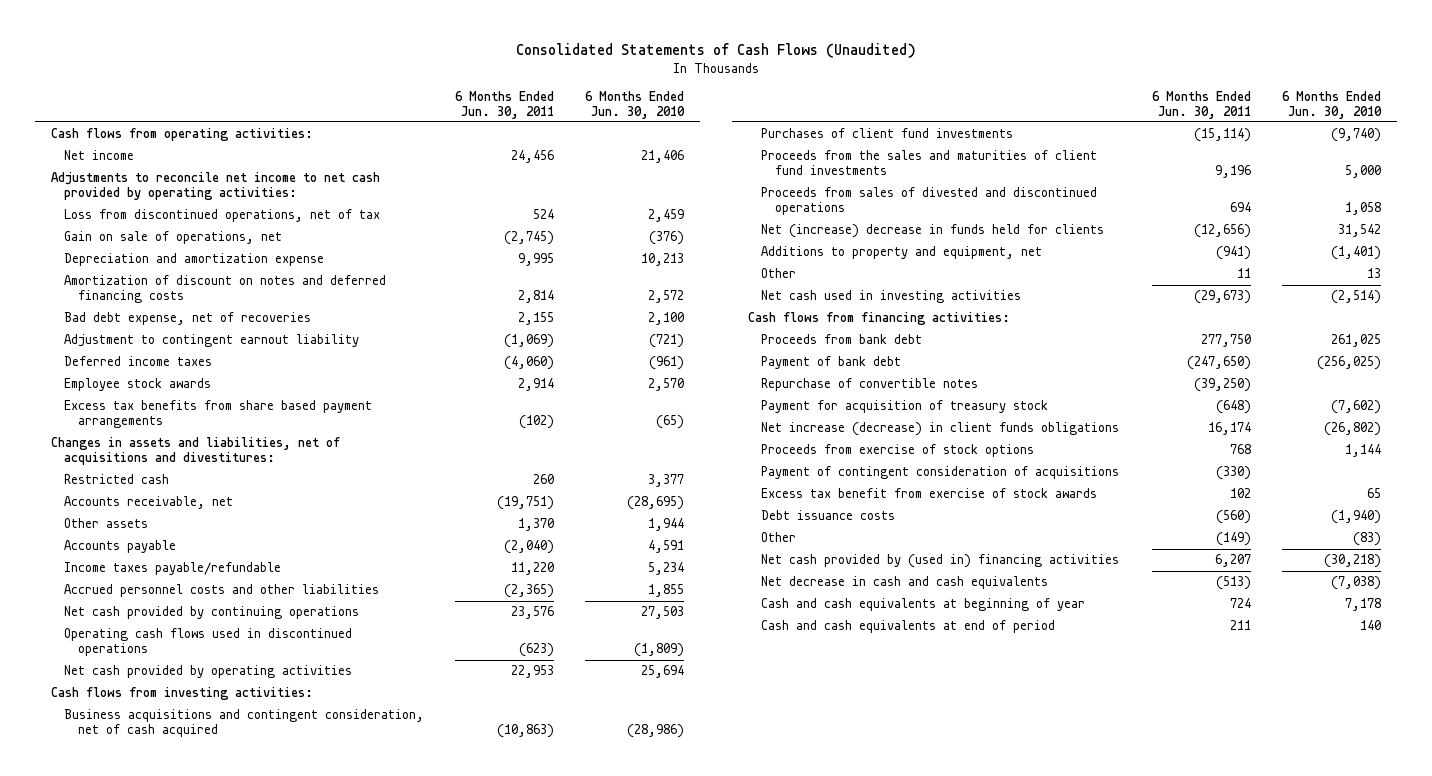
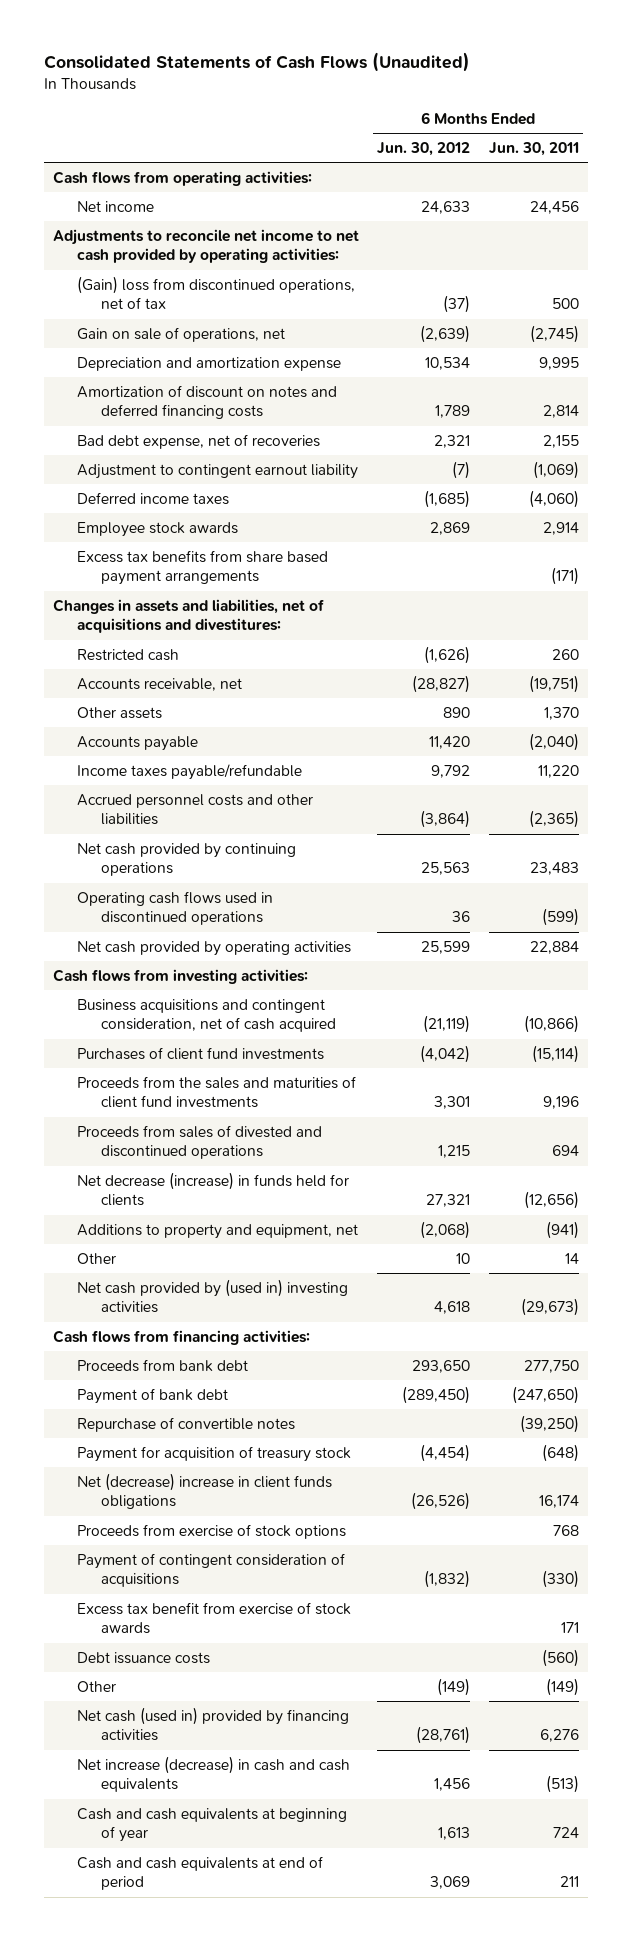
[585,90,686,119] 6 Months Ended Jun. 30, 2010 -> none
none -> [377,142,471,157] Jun. 30, 2012
[64,209,381,223] Loss from discontinued operations, net of tax -> [77,275,356,310] (Gain) loss from discontinued operations, net of tax
[533,209,555,220] 524 -> [551,298,579,310] 500
[519,415,555,430] (102) -> [550,567,579,586] (171)
[511,606,555,620] 23,576 -> [529,862,579,876] 23,483
[519,643,555,658] (623) -> [541,908,579,927] (599)
[511,665,555,679] 22,953 -> [529,940,579,954] 22,884
[497,724,555,739] (10,863) -> [523,1015,579,1034] (10,866)
[761,224,1105,239] Net (increase) decrease in funds held for clients -> [77,1171,350,1207] Net decrease (increase) in funds held for clients
[1237,268,1252,279] 11 -> [564,1252,579,1264] 14
[761,290,1022,304] Net cash used in investing activities -> [77,1278,349,1314] Net cash provided by (used in) investing activities
[761,422,1120,437] Net increase (decrease) in client funds obligations -> [77,1472,333,1510] Net (decrease) increase in client funds obligations
[1230,488,1252,499] 102 -> [560,1622,579,1634] 171
[761,554,1120,569] Net cash provided by (used in) financing activities -> [77,1706,350,1742] Net cash (used in) provided by financing activities
[1215,554,1252,568] 6,207 -> [539,1729,579,1743] 6,276
[761,576,1049,590] Net decrease in cash and cash equivalents -> [77,1755,351,1793] Net increase (decrease) in cash and cash equivalents

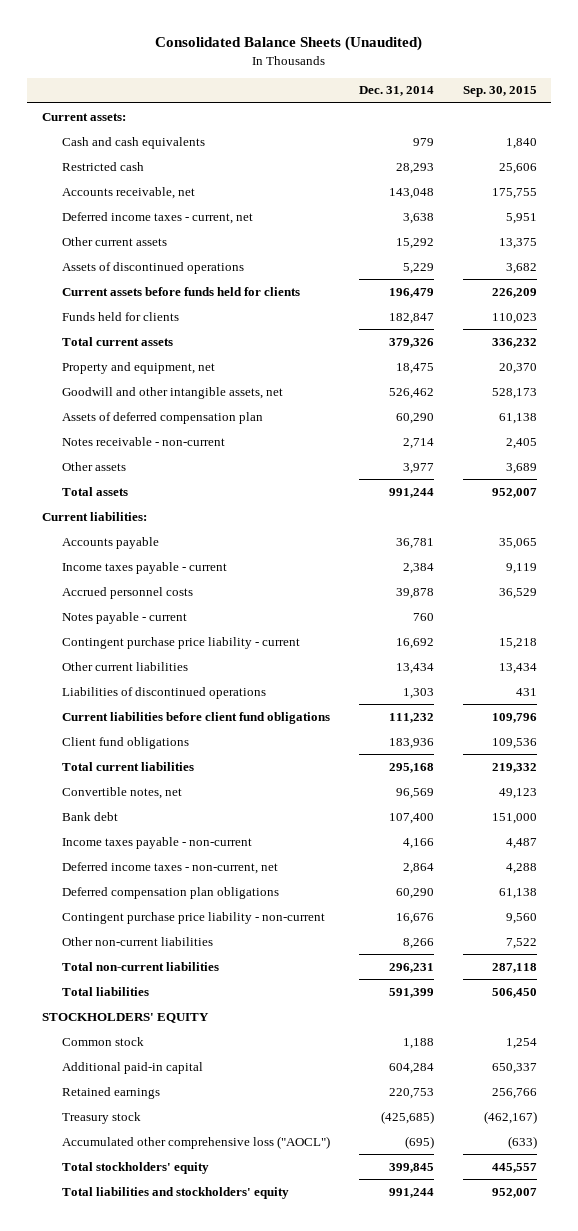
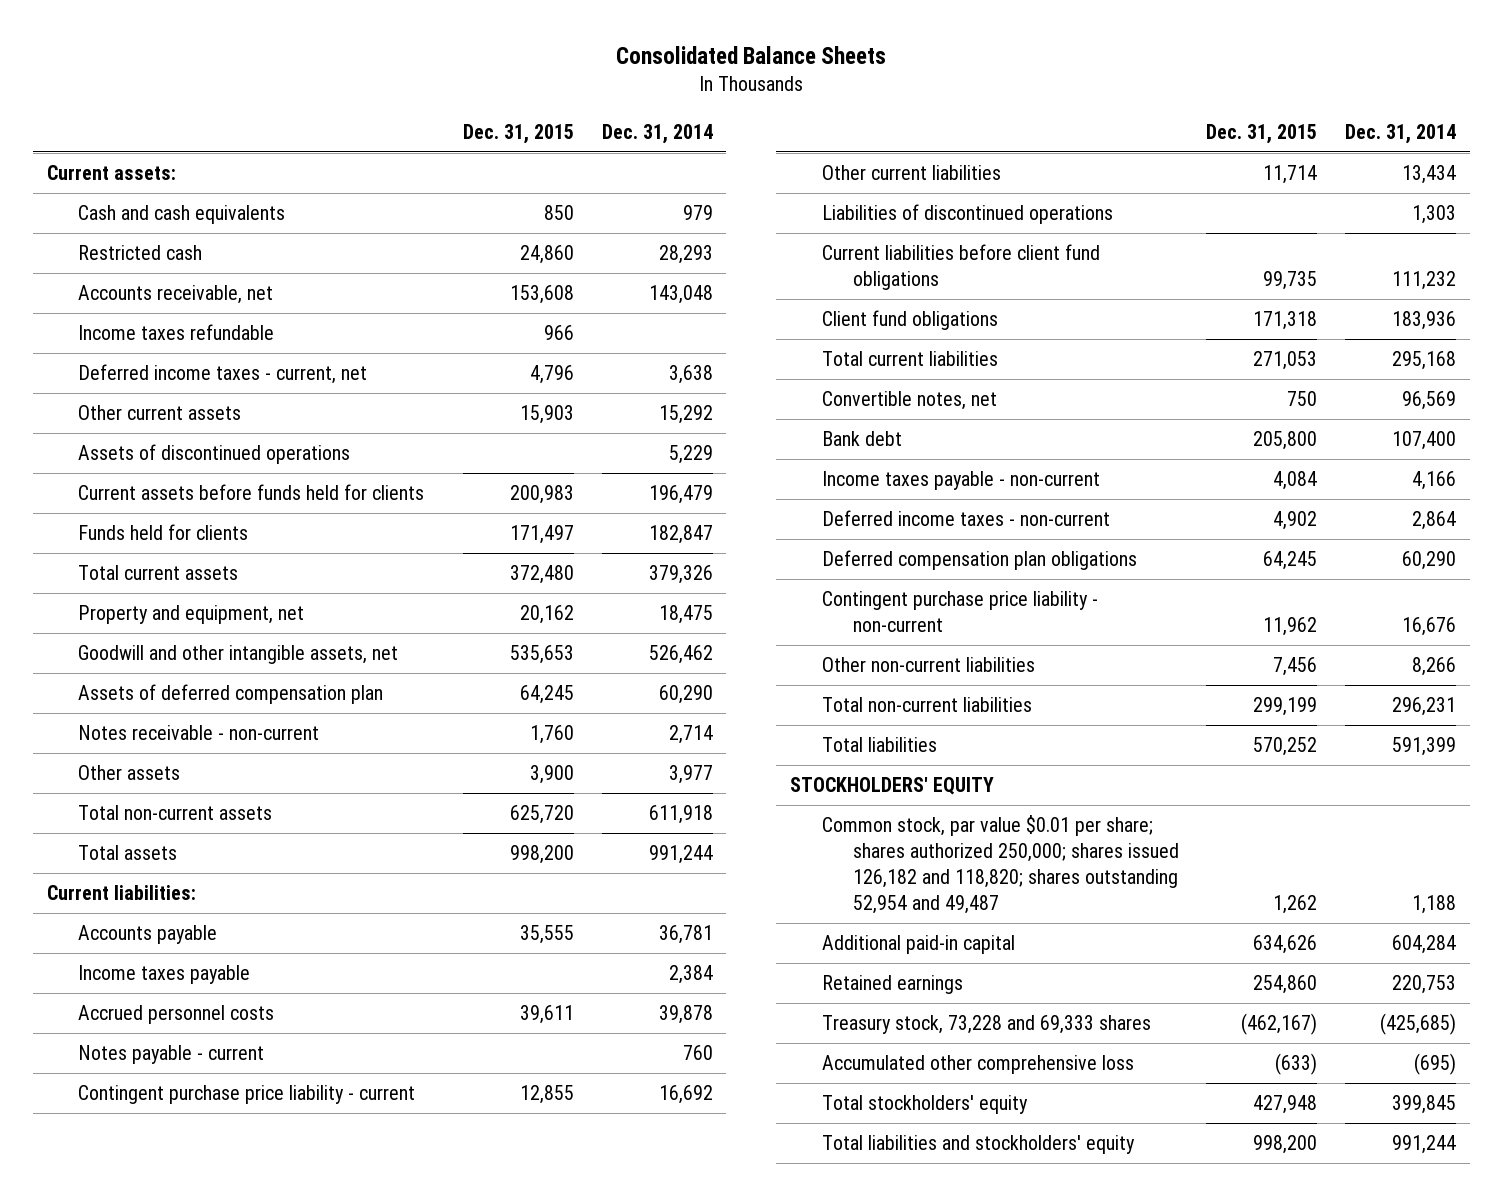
[155,36,423,52] Consolidated Balance Sheets (Unaudited) -> [616,46,887,65] Consolidated Balance Sheets
[462,86,537,98] Sep. 30, 2015 -> none
none -> [462,123,574,144] Dec. 31, 2015
none -> [78,324,275,341] Income taxes refundable
none -> [78,805,273,821] Total non-current assets
[61,561,227,574] Income taxes payable - current -> [78,965,251,985] Income taxes payable
[61,861,278,874] Deferred income taxes - non-current, net -> [821,510,1110,527] Deferred income taxes - non-current
[61,1036,144,1046] Common stock -> [821,815,1179,914] Common stock, par value $0.01 per share; shares authorized 250,000; shares issued 126,182 and 118,820; shares outstanding 52,954 and 49,487
[61,1111,141,1124] Treasury stock -> [821,1015,1151,1035] Treasury stock, 73,228 and 69,333 shares
[61,1135,330,1149] Accumulated other comprehensive loss ("AOCL") -> [821,1055,1134,1075] Accumulated other comprehensive loss

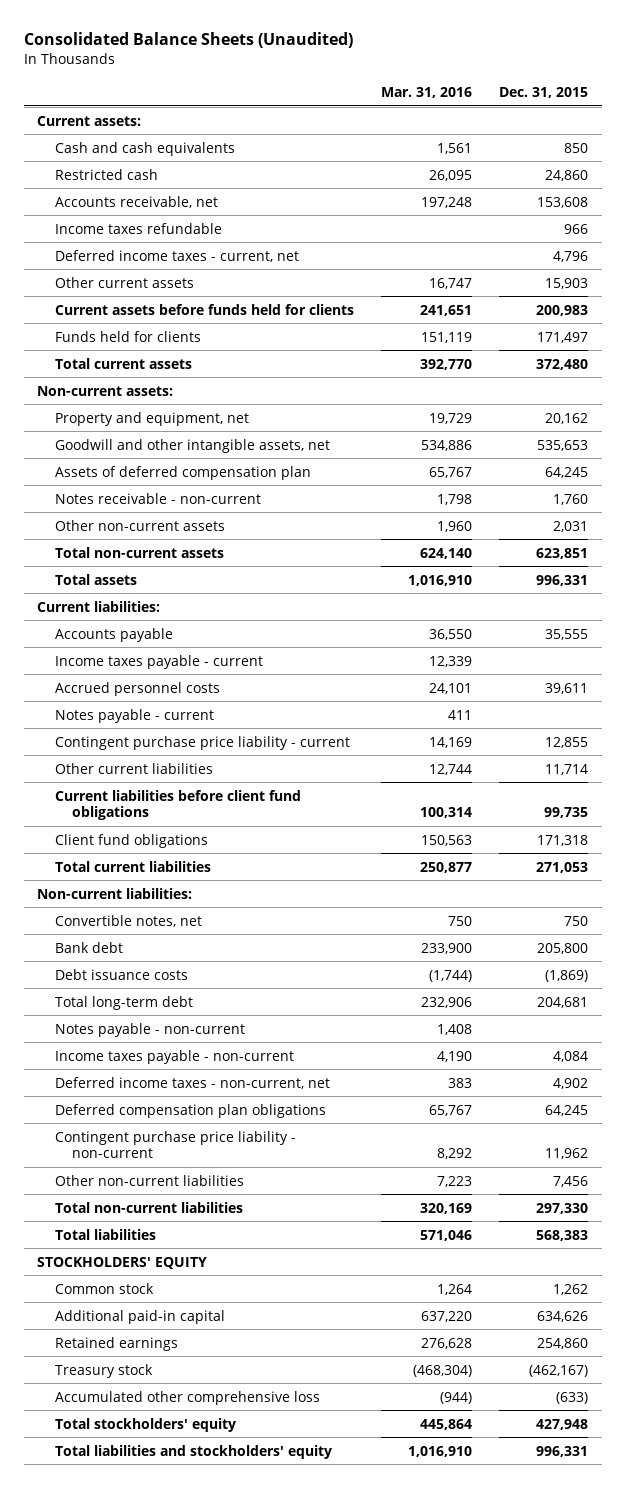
[616,46,887,65] Consolidated Balance Sheets -> [23,32,353,49] Consolidated Balance Sheets (Unaudited)
[601,123,713,144] Dec. 31, 2014 -> none
none -> [380,86,472,98] Mar. 31, 2016
[78,444,351,465] Assets of discontinued operations -> none
none -> [37,385,174,396] Non-current assets:
[78,765,181,781] Other assets -> [54,519,225,531] Other non-current assets
[529,765,574,785] 3,900 -> [553,520,589,532] 2,031
[509,805,574,825] 625,720 -> [536,547,589,559] 623,851
[509,845,574,865] 998,200 -> [536,574,589,586] 996,331
[78,965,251,985] Income taxes payable -> [54,654,263,669] Income taxes payable - current
[821,204,1113,225] Liabilities of discontinued operations -> none
none -> [37,887,193,899] Non-current liabilities:
none -> [54,968,188,980] Debt issuance costs
none -> [54,995,193,1010] Total long-term debt
none -> [54,1022,245,1037] Notes payable - non-current
[821,510,1110,527] Deferred income taxes - non-current -> [54,1076,330,1089] Deferred income taxes - non-current, net
[1253,697,1318,717] 299,199 -> [536,1202,589,1214] 297,330
[1253,737,1318,757] 570,252 -> [536,1229,589,1241] 568,383
[821,815,1179,914] Common stock, par value $0.01 per share; shares authorized 250,000; shares issued 126,182 and 118,820; shares outstanding 52,954 and 49,487 -> [54,1282,154,1294] Common stock
[821,1015,1151,1035] Treasury stock, 73,228 and 69,333 shares -> [54,1363,153,1378] Treasury stock
[1253,1135,1318,1155] 998,200 -> [536,1445,589,1457] 996,331

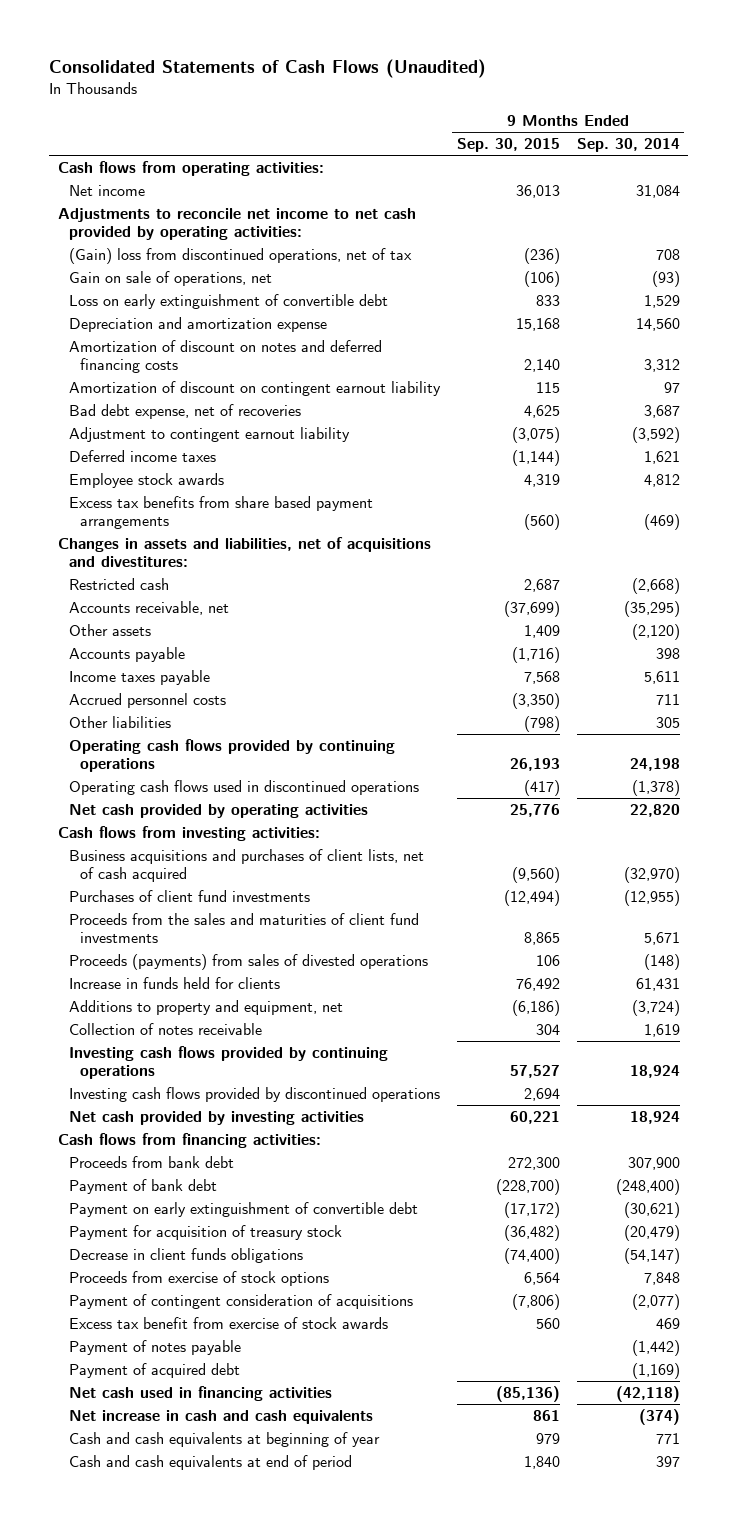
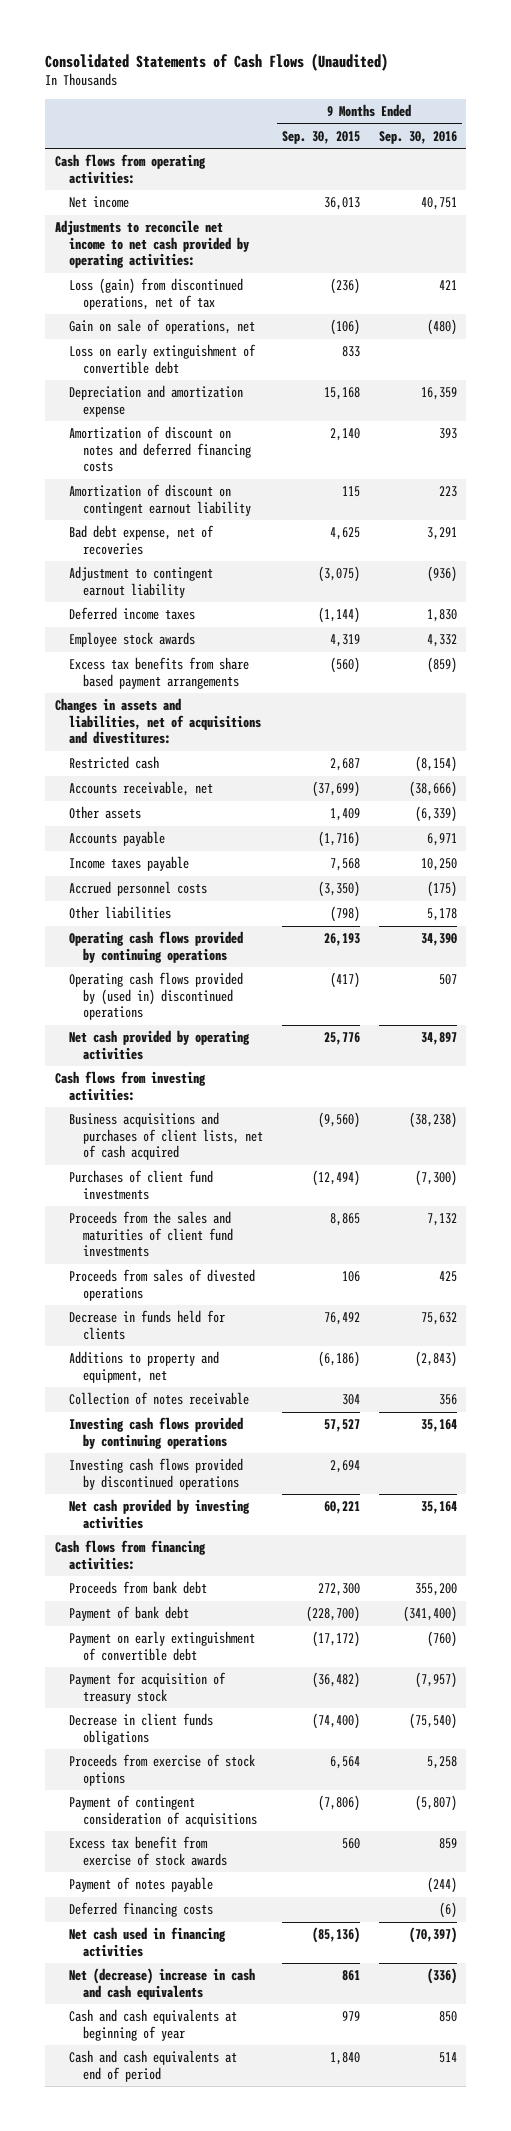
[576,138,680,153] Sep. 30, 2014 -> none
none -> [378,130,457,144] Sep. 30, 2016
[68,247,412,264] (Gain) loss from discontinued operations, net of tax -> [68,278,243,310] Loss (gain) from discontinued operations, net of tax
[68,779,419,795] Operating cash flows used in discontinued operations -> [68,972,243,1021] Operating cash flows provided by (used in) discontinued operations
[68,953,428,970] Proceeds (payments) from sales of divested operations -> [68,1269,255,1301] Proceeds from sales of divested operations
[68,976,280,989] Increase in funds held for clients -> [68,1310,225,1340] Decrease in funds held for clients
[68,1362,240,1378] Payment of acquired debt -> none
none -> [68,1902,213,1918] Deferred financing costs
[68,1409,373,1424] Net increase in cash and cash equivalents -> [68,1968,255,2000] Net (decrease) increase in cash and cash equivalents

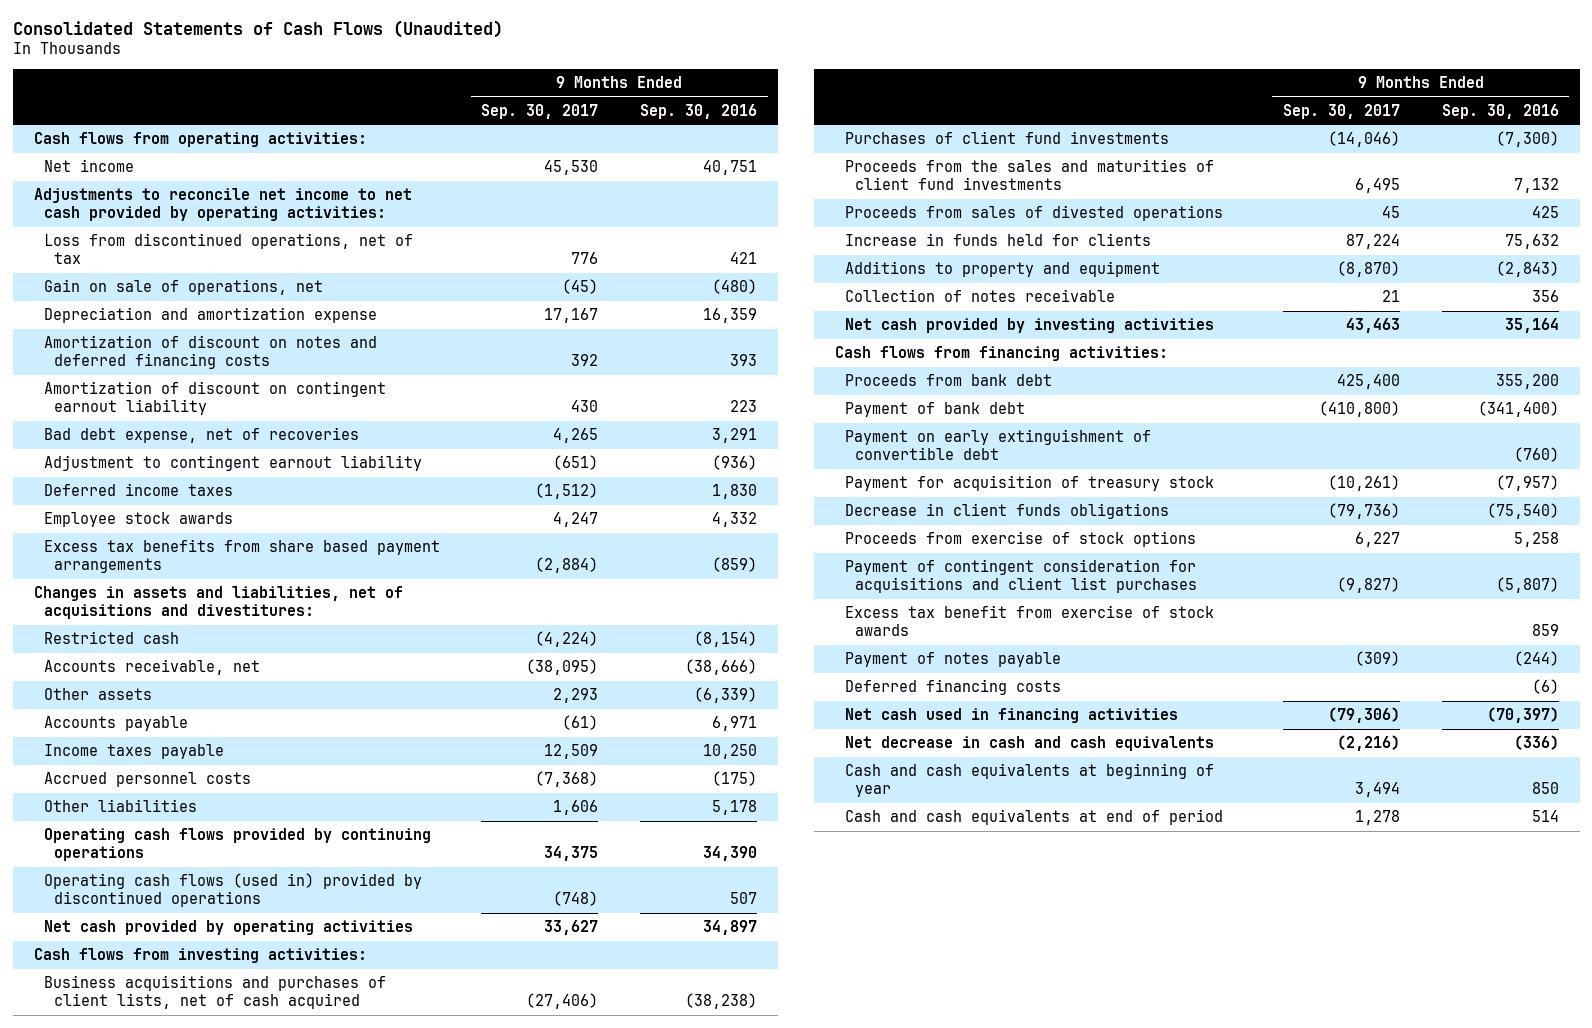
[282,130,361,144] Sep. 30, 2015 -> none
none -> [481,103,599,119] Sep. 30, 2017
[68,278,243,310] Loss (gain) from discontinued operations, net of tax -> [43,233,413,265] Loss from discontinued operations, net of tax
[68,344,256,374] Loss on early extinguishment of convertible debt -> none
[68,972,243,1021] Operating cash flows provided by (used in) discontinued operations -> [43,873,422,908] Operating cash flows (used in) provided by discontinued operations
[68,1310,225,1340] Decrease in funds held for clients -> [845,233,1152,247] Increase in funds held for clients
[68,1351,219,1383] Additions to property and equipment, net -> [845,261,1161,278] Additions to property and equipment
[68,1417,243,1449] Investing cash flows provided by continuing operations -> none
[68,1458,243,1490] Investing cash flows provided by discontinued operations -> none
[68,1795,258,1827] Payment of contingent consideration of acquisitions -> [845,559,1198,594] Payment of contingent consideration for acquisitions and client list purchases
[68,1968,255,2000] Net (decrease) increase in cash and cash equivalents -> [845,736,1215,752] Net decrease in cash and cash equivalents

